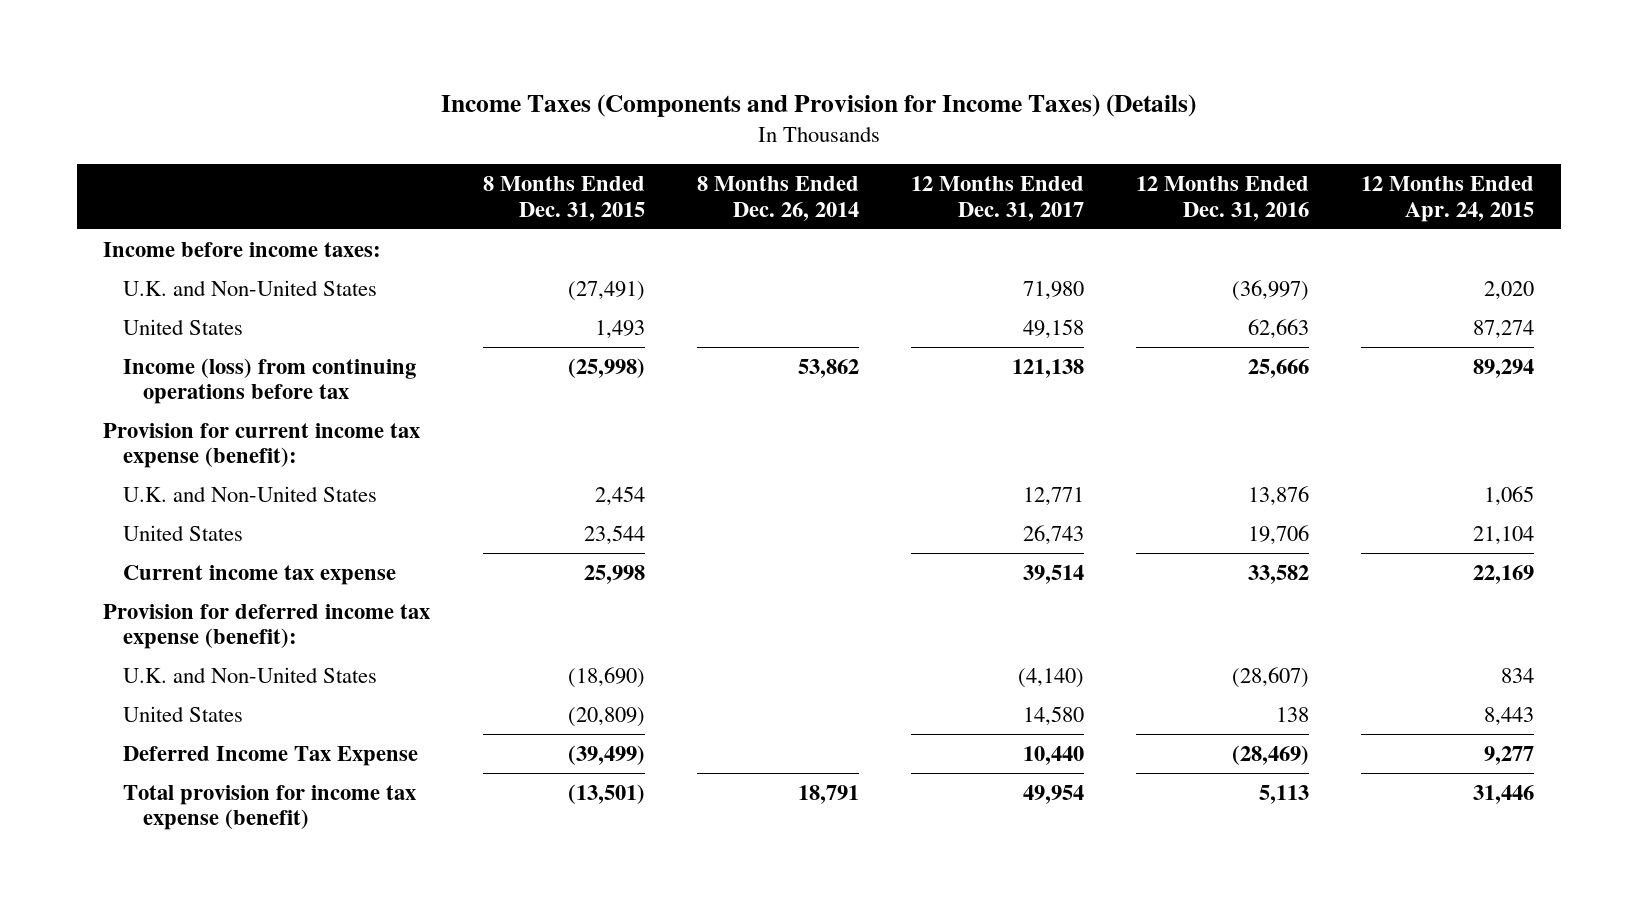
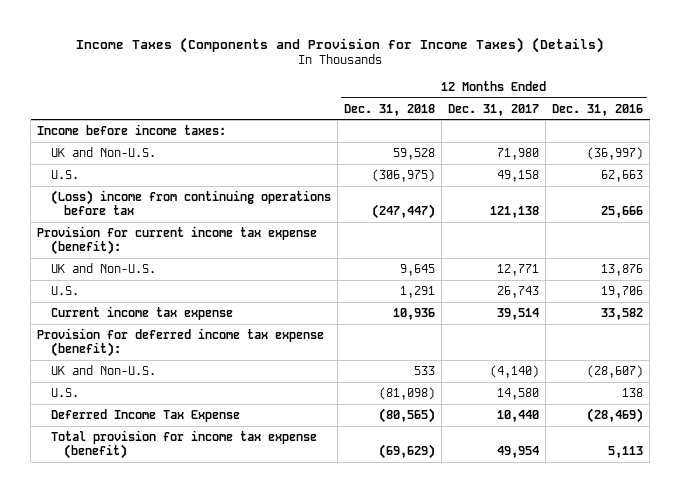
[482,175,645,221] 8 Months Ended Dec. 31, 2015 -> none
[696,175,859,221] 8 Months Ended Dec. 26, 2014 -> none
[1361,175,1535,222] 12 Months Ended Apr. 24, 2015 -> none
none -> [344,103,436,116] Dec. 31, 2018
[123,279,378,296] U.K. and Non-United States -> [50,146,156,157] UK and Non-U.S.
[123,318,244,335] United States -> [50,169,79,179] U.S.
[123,357,417,405] Income (loss) from continuing operations before tax -> [50,189,331,216] (Loss) income from continuing operations before tax
[123,485,378,502] U.K. and Non-United States -> [50,262,156,273] UK and Non-U.S.
[123,524,244,541] United States -> [50,285,79,295] U.S.
[123,666,378,683] U.K. and Non-United States -> [50,364,156,375] UK and Non-U.S.
[123,705,244,722] United States -> [50,387,79,397] U.S.

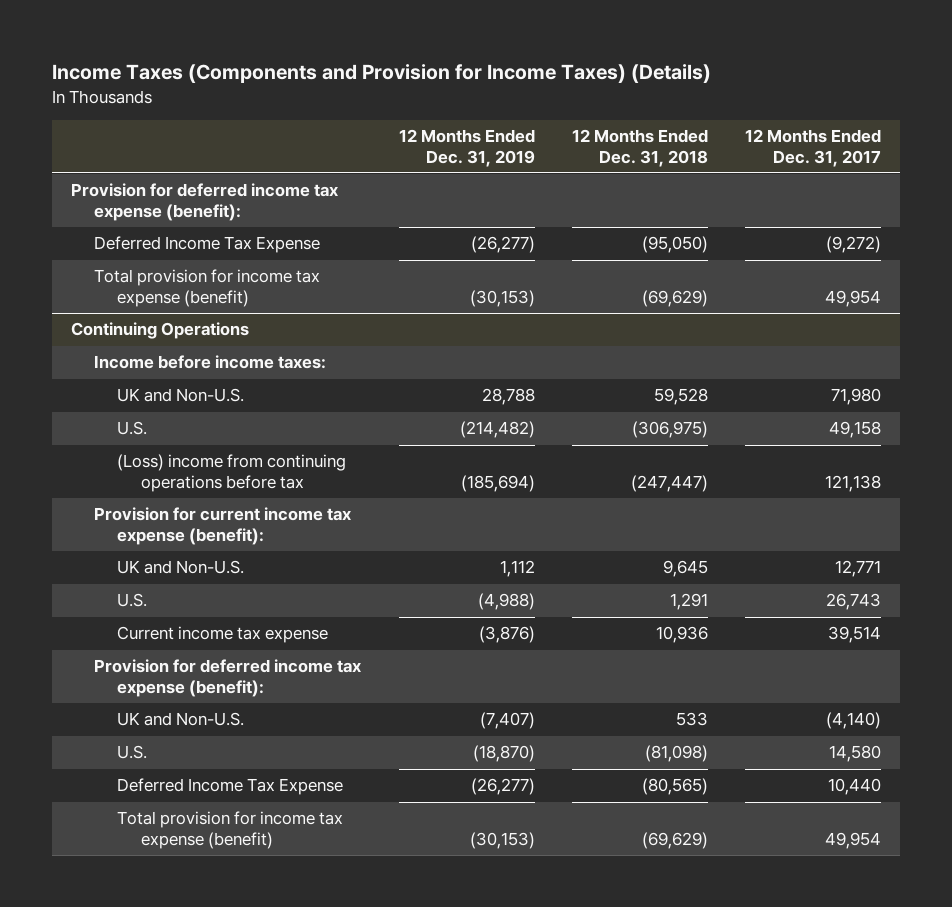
[552,103,644,116] Dec. 31, 2016 -> none
none -> [398,129,535,167] 12 Months Ended Dec. 31, 2019
none -> [71,183,339,222] Provision for deferred income tax expense (benefit):
none -> [94,236,321,254] Deferred Income Tax Expense
none -> [94,269,321,308] Total provision for income tax expense (benefit)
none -> [71,322,250,340] Continuing Operations

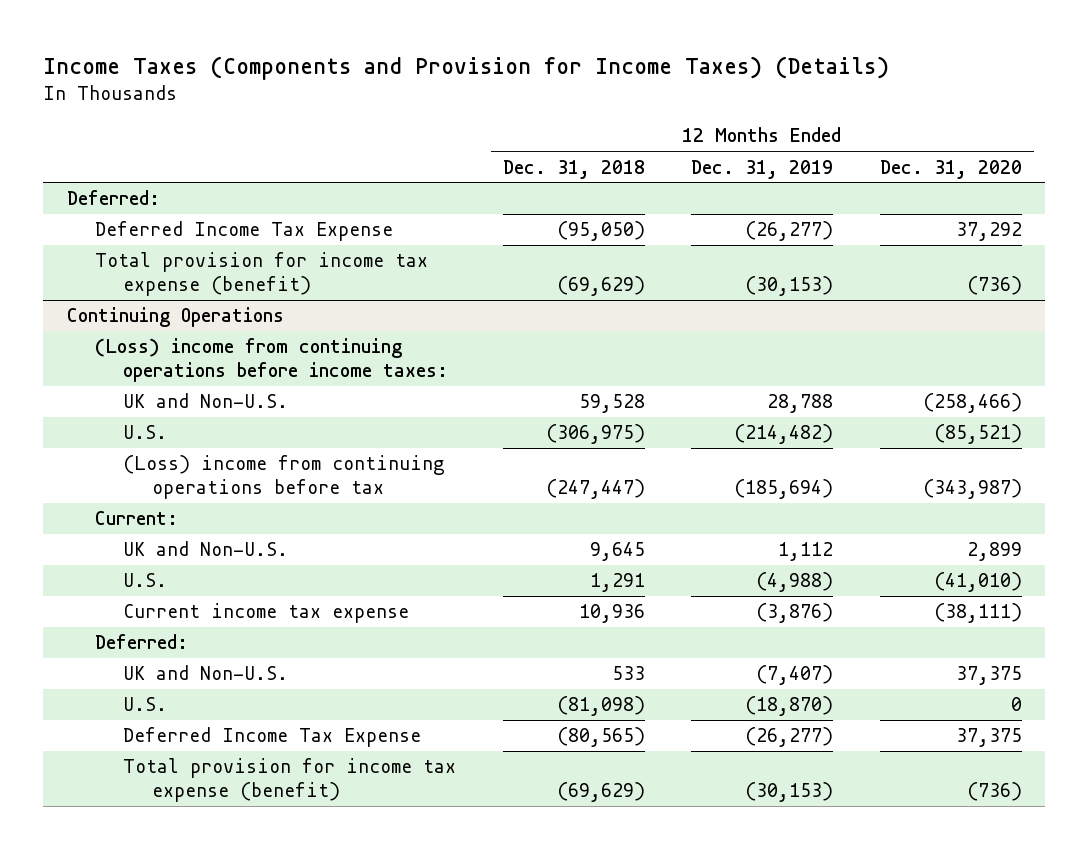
[745,129,882,167] 12 Months Ended Dec. 31, 2017 -> none
none -> [879,159,1022,179] Dec. 31, 2020
[71,183,339,222] Provision for deferred income tax expense (benefit): -> [66,190,160,206] Deferred:
[94,355,327,370] Income before income taxes: -> [95,338,449,383] (Loss) income from continuing operations before income taxes:
[94,507,352,546] Provision for current income tax expense (benefit): -> [95,511,179,526] Current:
[94,659,362,698] Provision for deferred income tax expense (benefit): -> [95,634,189,650] Deferred:

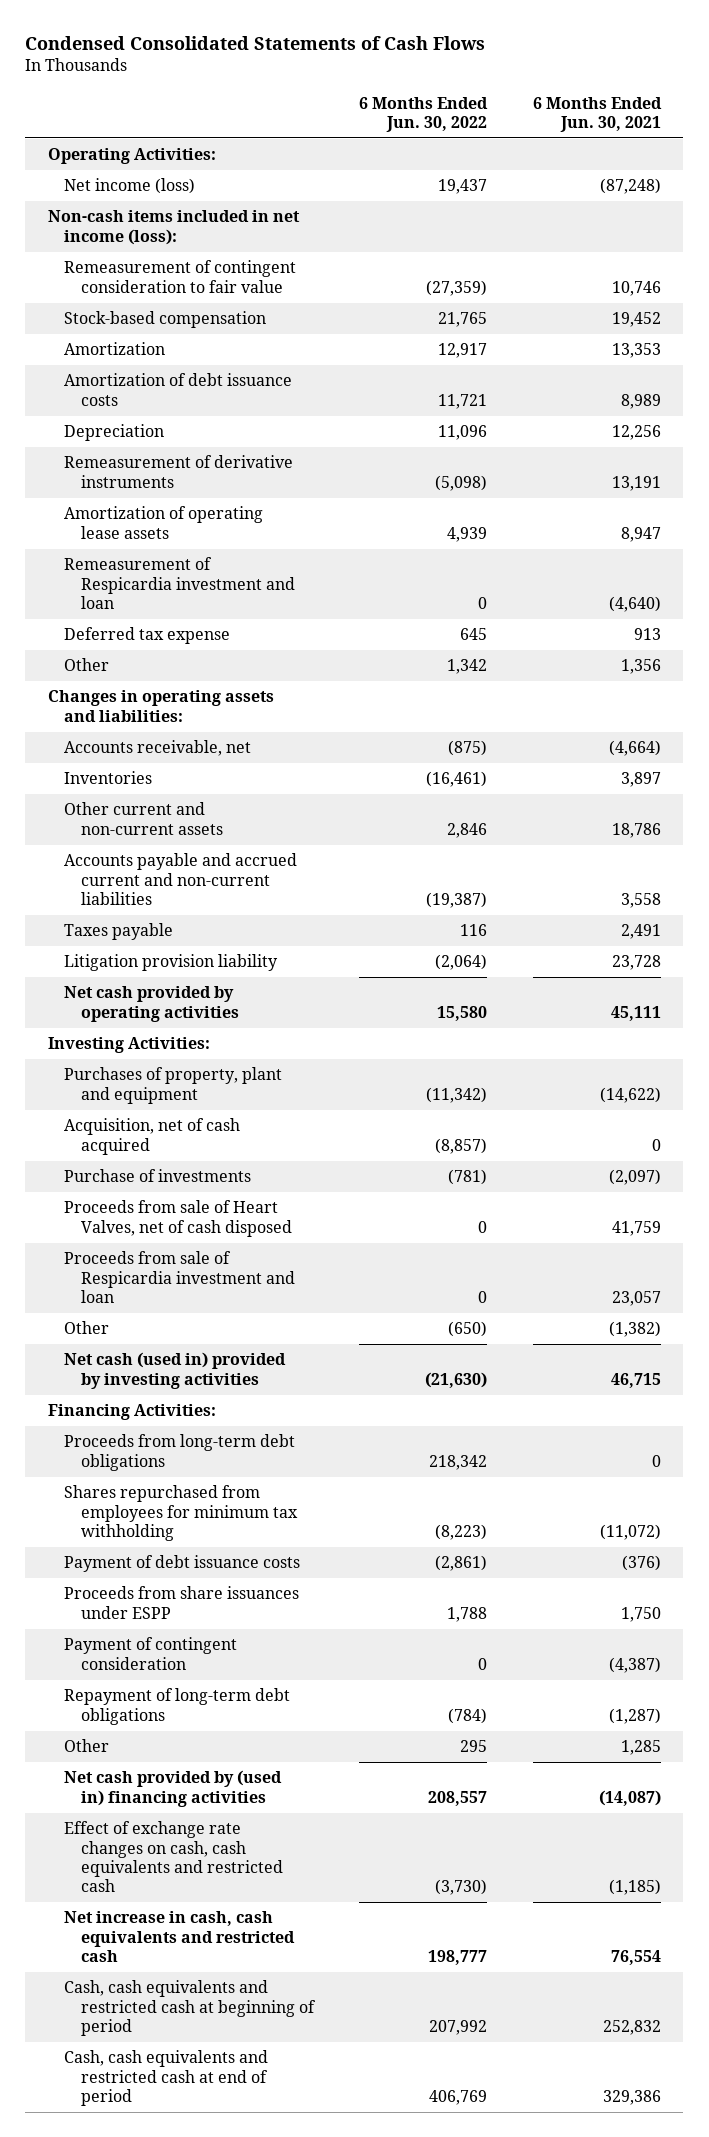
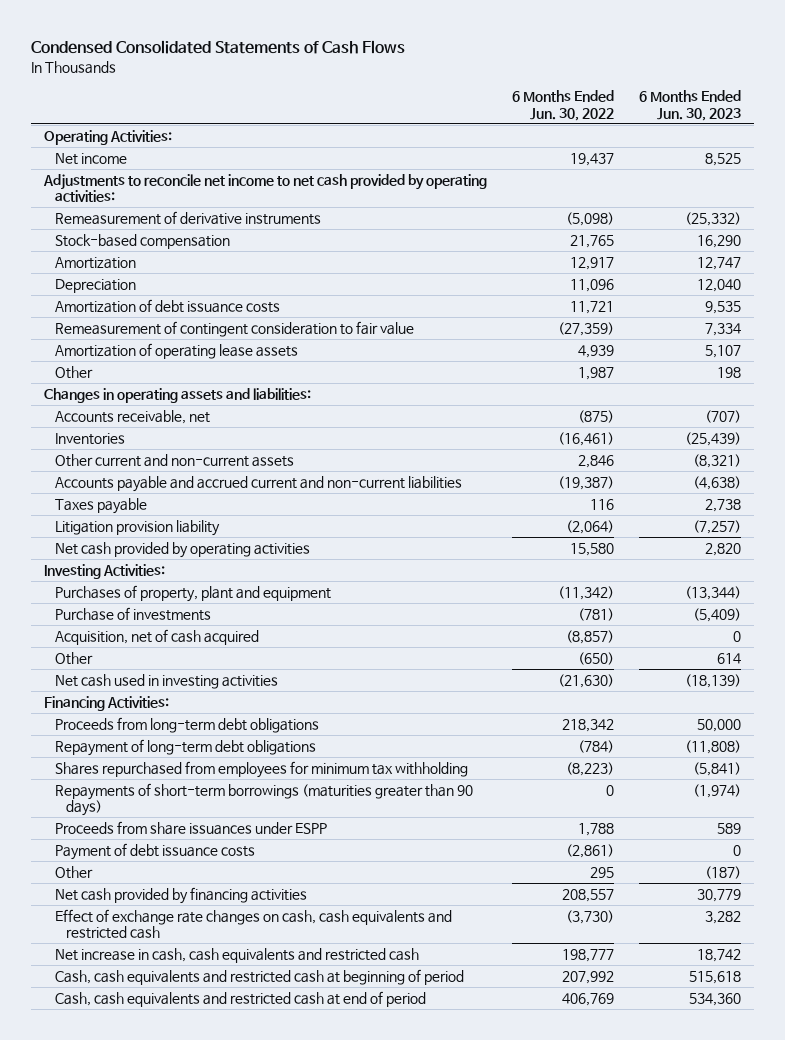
[532,96,662,132] 6 Months Ended Jun. 30, 2021 -> none
none -> [639,90,742,121] 6 Months Ended Jun. 30, 2023
[64,178,196,195] Net income (loss) -> [55,152,128,165] Net income
[48,210,301,245] Non-cash items included in net income (loss): -> [42,173,487,203] Adjustments to reconcile net income to net cash provided by operating activities:
[64,455,294,488] Remeasurement of derivative instruments -> [55,210,322,225] Remeasurement of derivative instruments
[64,373,293,406] Amortization of debt issuance costs -> [55,298,281,313] Amortization of debt issuance costs
[64,260,297,293] Remeasurement of contingent consideration to fair value -> [55,320,415,337] Remeasurement of contingent consideration to fair value
[64,557,295,609] Remeasurement of Respicardia investment and loan -> none
[64,627,231,645] Deferred tax expense -> none
[447,659,488,675] 1,342 -> [578,366,615,380] 1,987
[64,1200,292,1237] Proceeds from sale of Heart Valves, net of cash disposed -> none
[64,1251,295,1303] Proceeds from sale of Respicardia investment and loan -> none
[64,1118,241,1155] Acquisition, net of cash acquired -> [55,628,260,645] Acquisition, net of cash acquired
[64,1352,287,1389] Net cash (used in) provided by investing activities -> [55,673,279,689] Net cash used in investing activities
[64,1688,291,1725] Repayment of long-term debt obligations -> [55,738,317,756] Repayment of long-term debt obligations
none -> [55,782,474,817] Repayments of short-term borrowings (maturities greater than 90 days)
[64,1637,238,1670] Payment of contingent consideration -> none
[64,1555,301,1573] Payment of debt issuance costs -> [55,842,256,860] Payment of debt issuance costs
[64,1770,283,1807] Net cash provided by (used in) financing activities -> [55,886,308,904] Net cash provided by financing activities

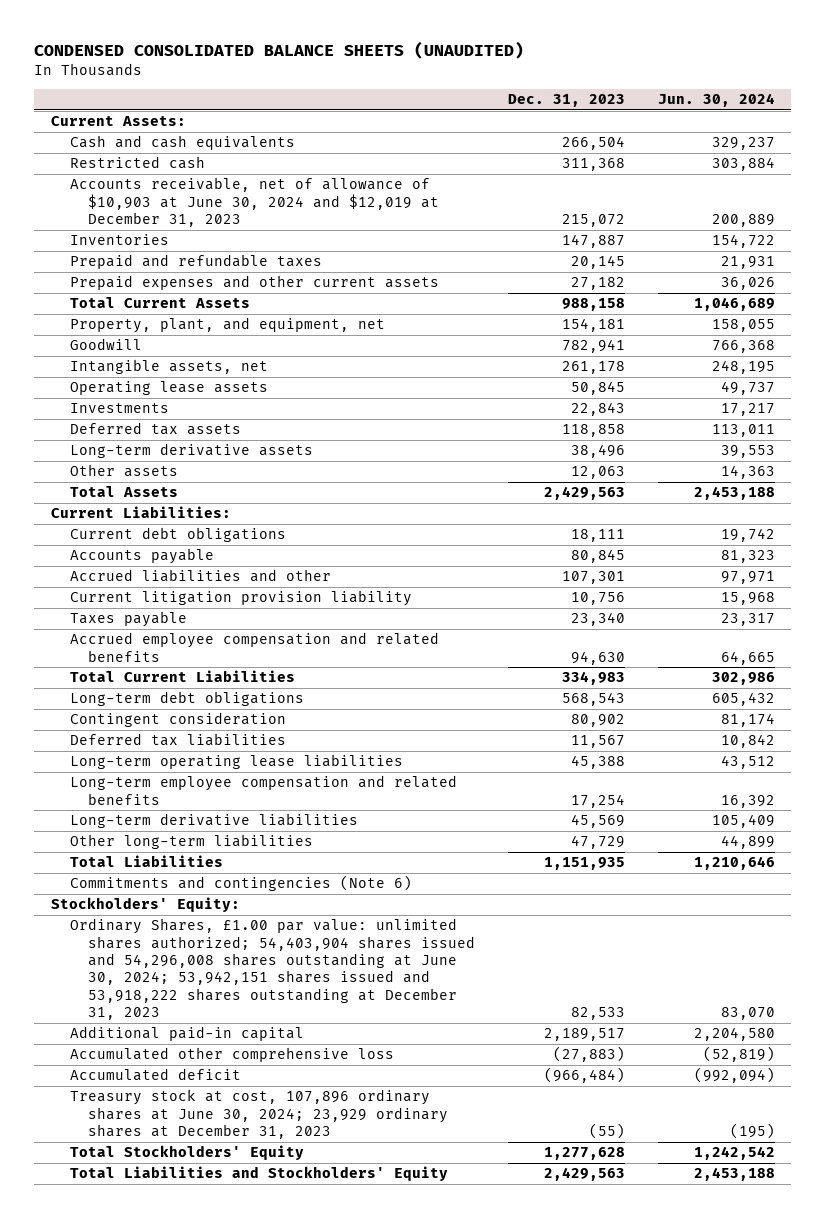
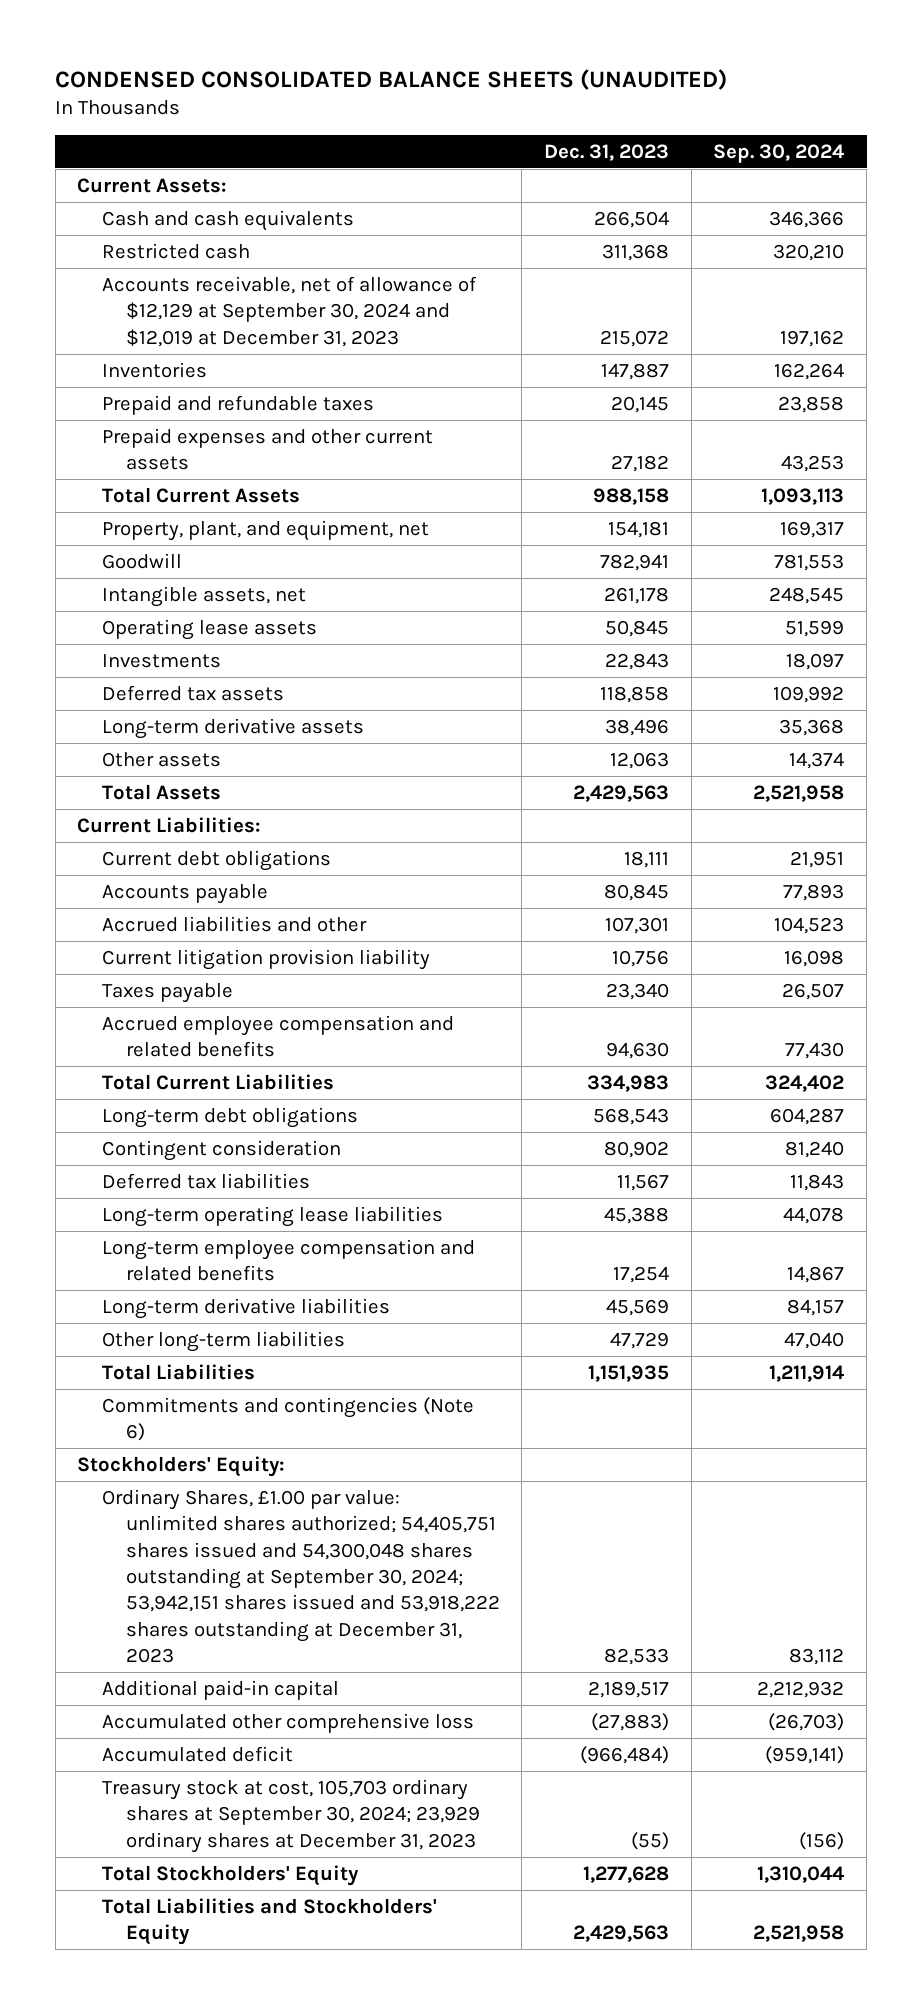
[657,92,775,107] Jun. 30, 2024 -> none
none -> [713,143,845,163] Sep. 30, 2024
[69,177,440,228] Accounts receivable, net of allowance of $10,903 at June 30, 2024 and $12,019 at December 31, 2023 -> [101,275,477,347] Accounts receivable, net of allowance of $12,129 at September 30, 2024 and $12,019 at December 31, 2023
[69,918,476,1020] Ordinary Shares, £1.00 par value: unlimited shares authorized; 54,403,904 shares issued and 54,296,008 shares outstanding at June 30, 2024; 53,942,151 shares issued and 53,918,222 shares outstanding at December 31, 2023 -> [101,1488,500,1663] Ordinary Shares, £1.00 par value: unlimited shares authorized; 54,405,751 shares issued and 54,300,048 shares outstanding at September 30, 2024; 53,942,151 shares issued and 53,918,222 shares outstanding at December 31, 2023
[69,1089,449,1140] Treasury stock at cost, 107,896 ordinary shares at June 30, 2024; 23,929 ordinary shares at December 31, 2023 -> [101,1778,480,1853] Treasury stock at cost, 105,703 ordinary shares at September 30, 2024; 23,929 ordinary shares at December 31, 2023

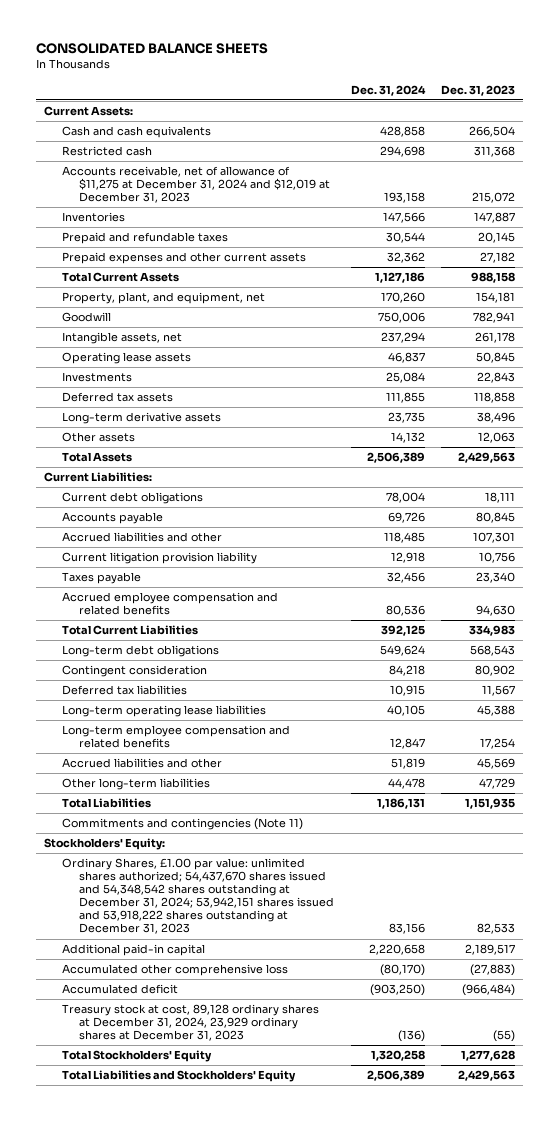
[55,68,728,90] CONDENSED CONSOLIDATED BALANCE SHEETS (UNAUDITED) -> [35,43,268,55] CONSOLIDATED BALANCE SHEETS
[713,143,845,163] Sep. 30, 2024 -> none
none -> [350,84,426,96] Dec. 31, 2024
[101,275,477,347] Accounts receivable, net of allowance of $12,129 at September 30, 2024 and $12,019 at December 31, 2023 -> [61,166,331,204] Accounts receivable, net of allowance of $11,275 at December 31, 2024 and $12,019 at December 31, 2023
[101,1297,390,1319] Long-term derivative liabilities -> [61,758,222,769] Accrued liabilities and other
[101,1396,474,1442] Commitments and contingencies (Note 6) -> [61,818,303,831] Commitments and contingencies (Note 11)
[101,1488,500,1663] Ordinary Shares, £1.00 par value: unlimited shares authorized; 54,405,751 shares issued and 54,300,048 shares outstanding at September 30, 2024; 53,942,151 shares issued and 53,918,222 shares outstanding at December 31, 2023 -> [61,858,335,935] Ordinary Shares, £1.00 par value: unlimited shares authorized; 54,437,670 shares issued and 54,348,542 shares outstanding at December 31, 2024; 53,942,151 shares issued and 53,918,222 shares outstanding at December 31, 2023
[101,1778,480,1853] Treasury stock at cost, 105,703 ordinary shares at September 30, 2024; 23,929 ordinary shares at December 31, 2023 -> [61,1004,319,1042] Treasury stock at cost, 89,128 ordinary shares at December 31, 2024, 23,929 ordinary shares at December 31, 2023

